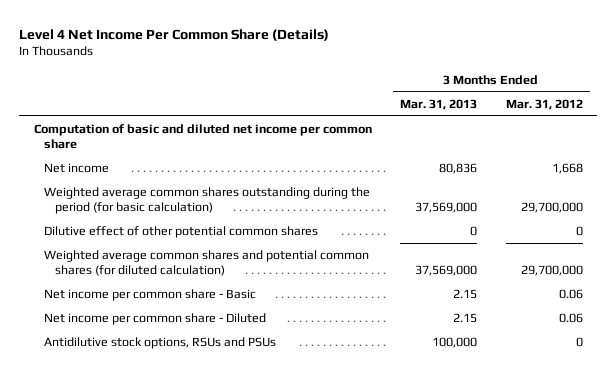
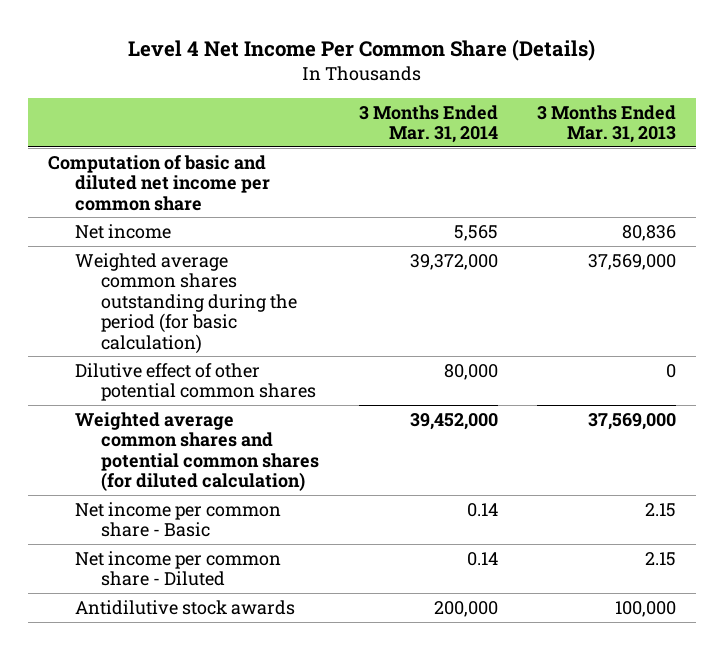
[505,98,583,110] Mar. 31, 2012 -> none
none -> [358,104,498,143] 3 Months Ended Mar. 31, 2014
[44,337,277,350] Antidilutive stock options, RSUs and PSUs -> [74,599,295,615] Antidilutive stock awards

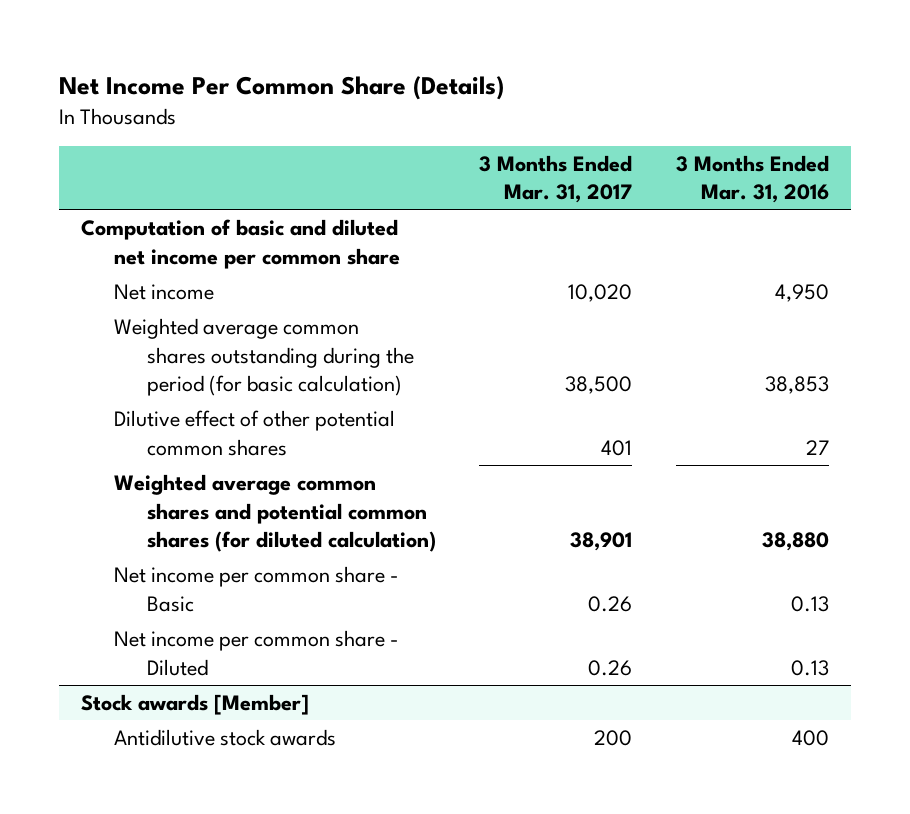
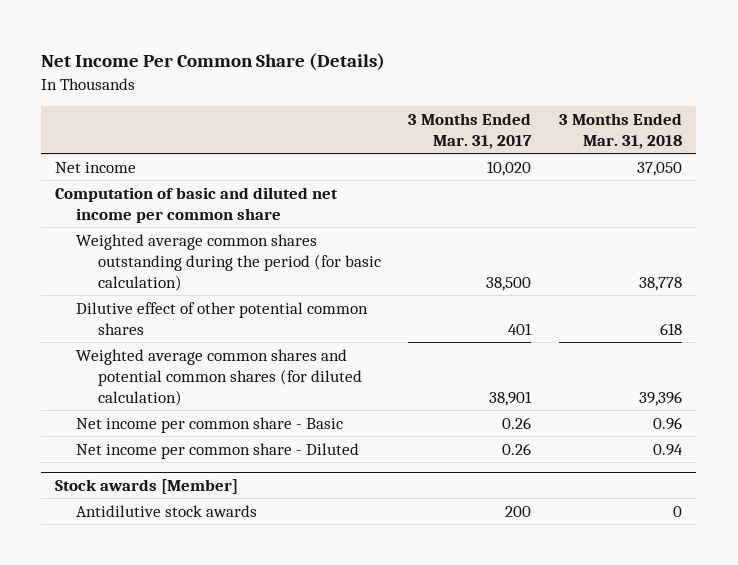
[675,154,829,204] 3 Months Ended Mar. 31, 2016 -> none
none -> [559,113,683,149] 3 Months Ended Mar. 31, 2018
[80,218,400,269] Computation of basic and diluted net income per common share -> [55,186,339,223] Computation of basic and diluted net income per common share

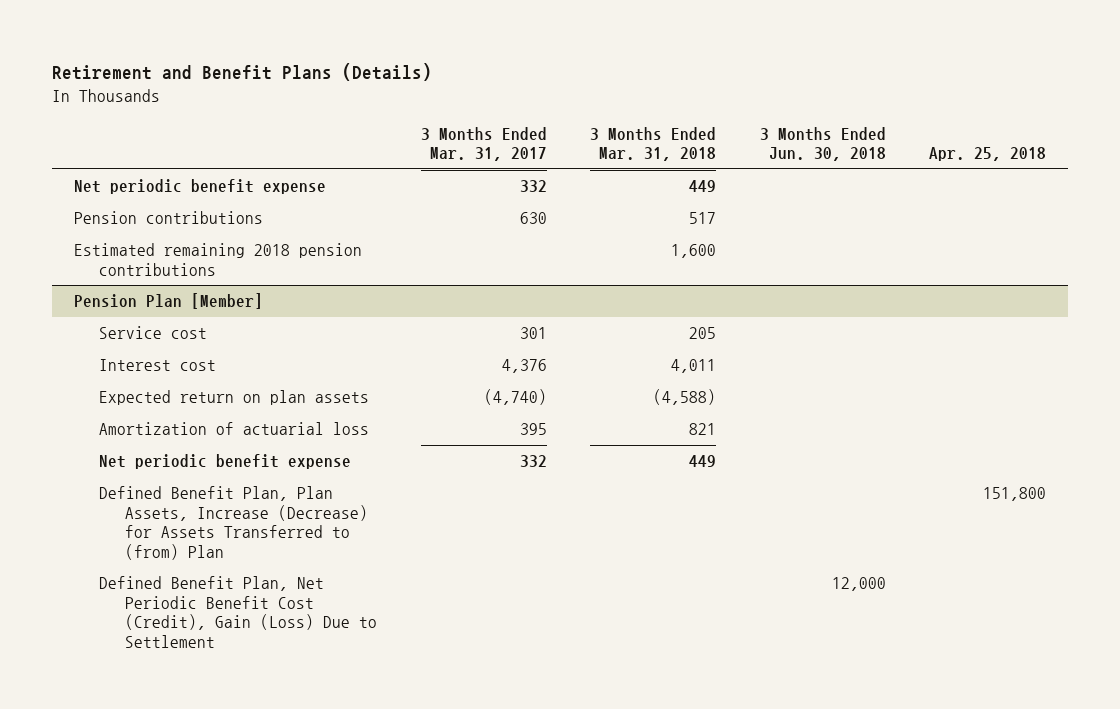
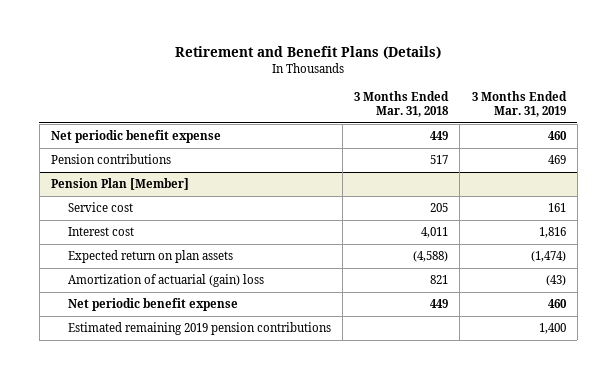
[420,126,547,162] 3 Months Ended Mar. 31, 2017 -> none
[759,126,886,162] 3 Months Ended Jun. 30, 2018 -> none
[929,147,1047,162] Apr. 25, 2018 -> none
none -> [471,90,567,118] 3 Months Ended Mar. 31, 2019
[74,243,363,276] Estimated remaining 2018 pension contributions -> none
[99,422,370,436] Amortization of actuarial loss -> [67,274,264,288] Amortization of actuarial (gain) loss
[99,486,368,560] Defined Benefit Plan, Plan Assets, Increase (Decrease) for Assets Transferred to (from) Plan -> none
[99,576,377,648] Defined Benefit Plan, Net Periodic Benefit Cost (Credit), Gain (Loss) Due to Settlement -> none
none -> [67,322,331,336] Estimated remaining 2019 pension contributions

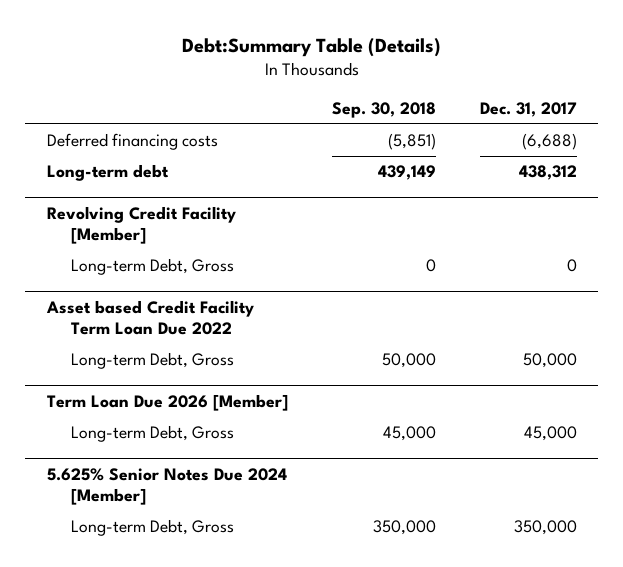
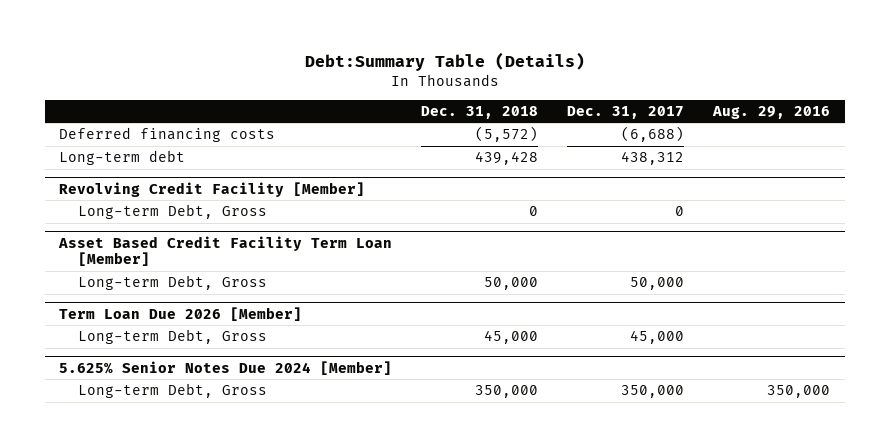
[331,102,436,119] Sep. 30, 2018 -> none
none -> [421,106,539,120] Dec. 31, 2018
none -> [712,106,831,120] Aug. 29, 2016
[45,299,254,335] Asset based Credit Facility Term Loan Due 2022 -> [58,235,393,267] Asset Based Credit Facility Term Loan [Member]

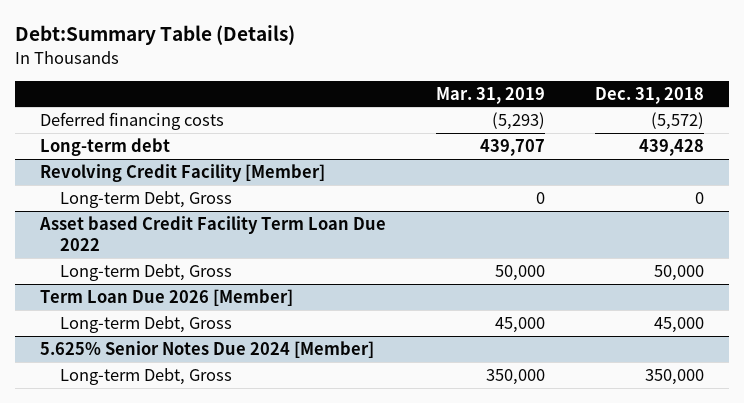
[567,106,685,120] Dec. 31, 2017 -> none
[712,106,831,120] Aug. 29, 2016 -> none
none -> [436,86,546,104] Mar. 31, 2019
[58,235,393,267] Asset Based Credit Facility Term Loan [Member] -> [39,215,387,252] Asset based Credit Facility Term Loan Due 2022

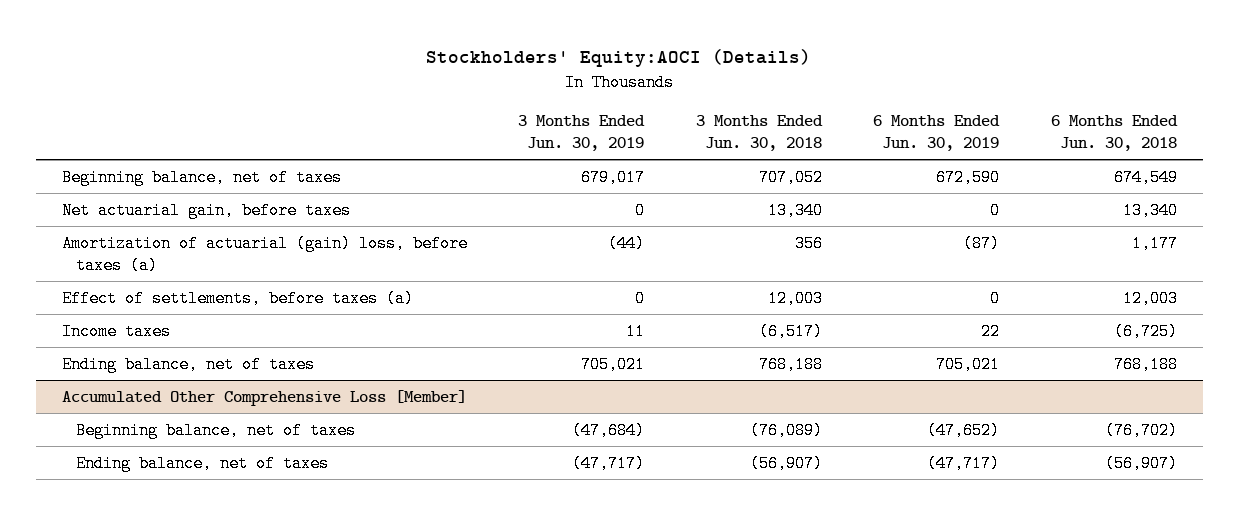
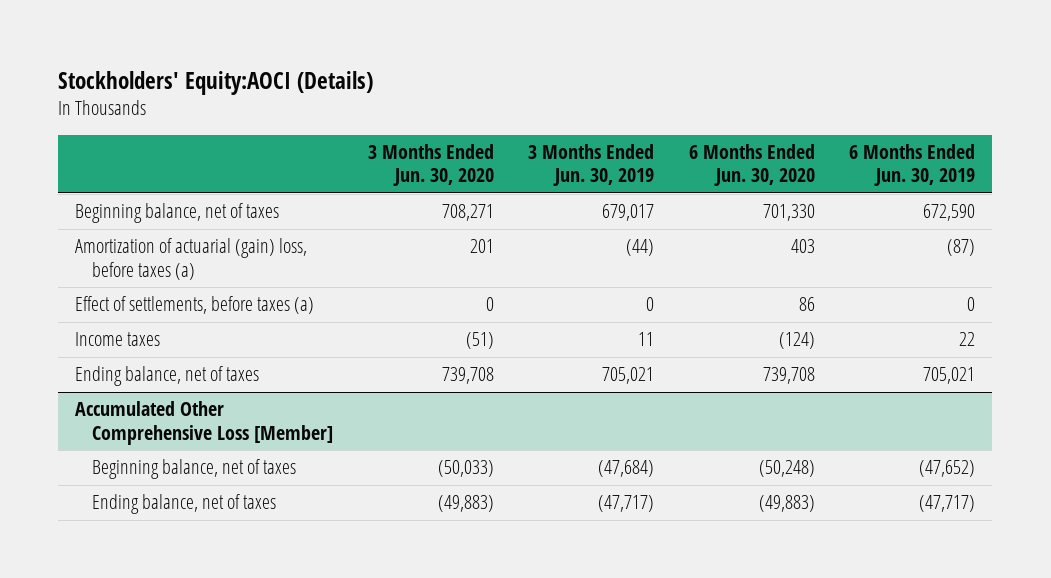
[695,114,823,151] 3 Months Ended Jun. 30, 2018 -> none
[1051,114,1179,151] 6 Months Ended Jun. 30, 2018 -> none
none -> [367,143,494,187] 3 Months Ended Jun. 30, 2020
none -> [688,143,815,187] 6 Months Ended Jun. 30, 2020
[61,201,351,219] Net actuarial gain, before taxes -> none

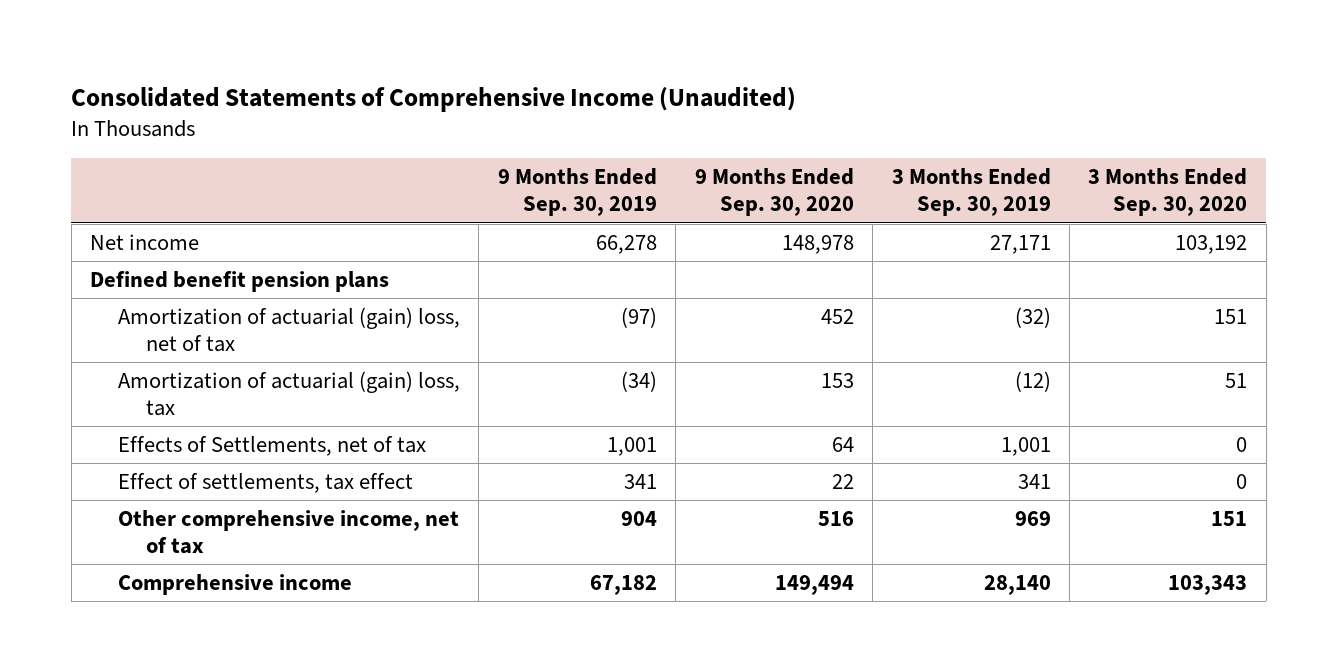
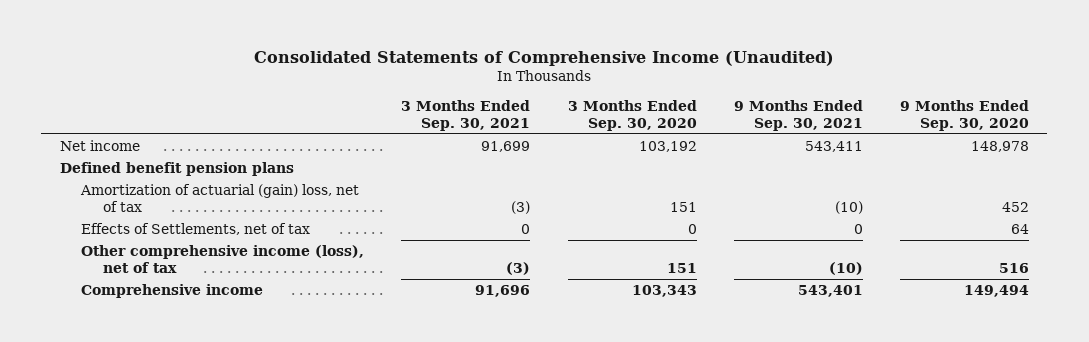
[497,168,657,217] 9 Months Ended Sep. 30, 2019 -> none
[891,168,1051,217] 3 Months Ended Sep. 30, 2019 -> none
none -> [401,99,531,131] 3 Months Ended Sep. 30, 2021
none -> [733,99,863,131] 9 Months Ended Sep. 30, 2021
[117,371,460,417] Amortization of actuarial (gain) loss, tax -> none
[117,473,413,494] Effect of settlements, tax effect -> none
[117,510,459,555] Other comprehensive income, net of tax -> [81,245,365,273] Other comprehensive income (loss), net of tax

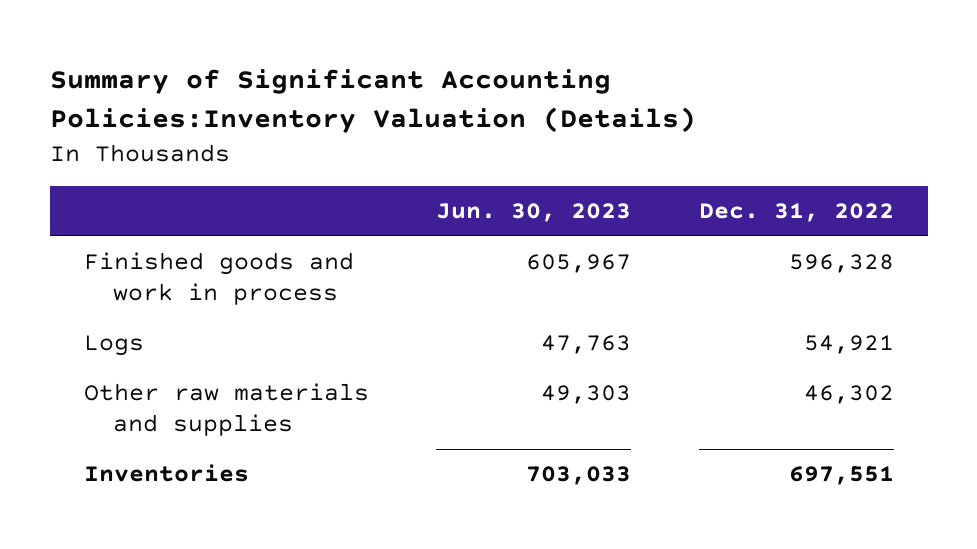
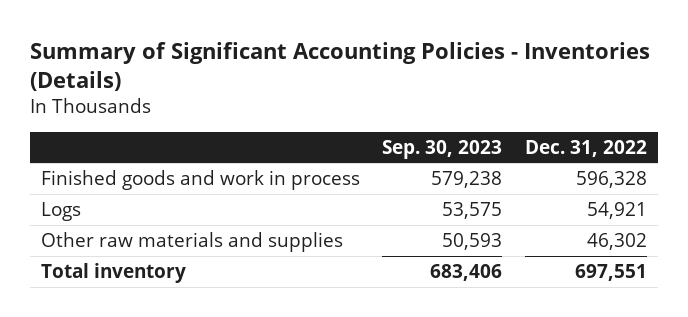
[49,69,696,134] Summary of Significant Accounting Policies:Inventory Valuation (Details) -> [29,41,650,91] Summary of Significant Accounting Policies - Inventories (Details)
[436,203,632,223] Jun. 30, 2023 -> none
none -> [382,139,503,159] Sep. 30, 2023
[83,464,249,483] Inventories -> [40,262,186,283] Total inventory

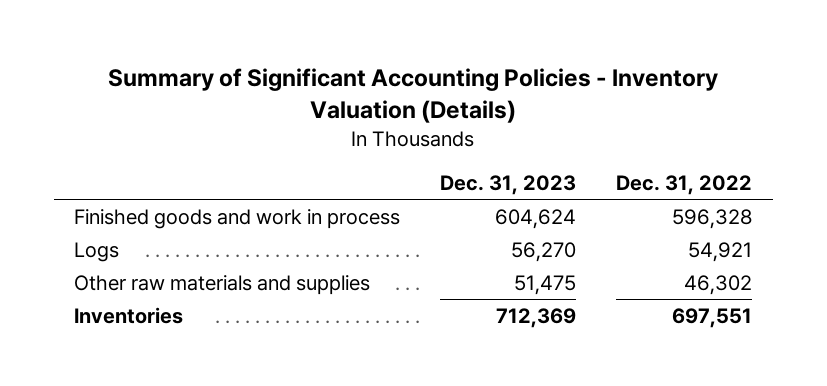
[29,41,650,91] Summary of Significant Accounting Policies - Inventories (Details) -> [108,68,719,123] Summary of Significant Accounting Policies - Inventory Valuation (Details)
[382,139,503,159] Sep. 30, 2023 -> none
none -> [440,175,577,196] Dec. 31, 2023
[40,262,186,283] Total inventory -> [74,306,184,324] Inventories

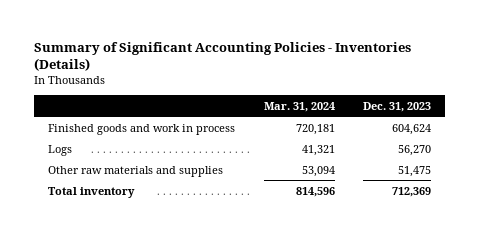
[108,68,719,123] Summary of Significant Accounting Policies - Inventory Valuation (Details) -> [34,41,412,71] Summary of Significant Accounting Policies - Inventories (Details)
[616,175,753,196] Dec. 31, 2022 -> none
none -> [263,101,335,112] Mar. 31, 2024
[74,306,184,324] Inventories -> [48,186,136,198] Total inventory

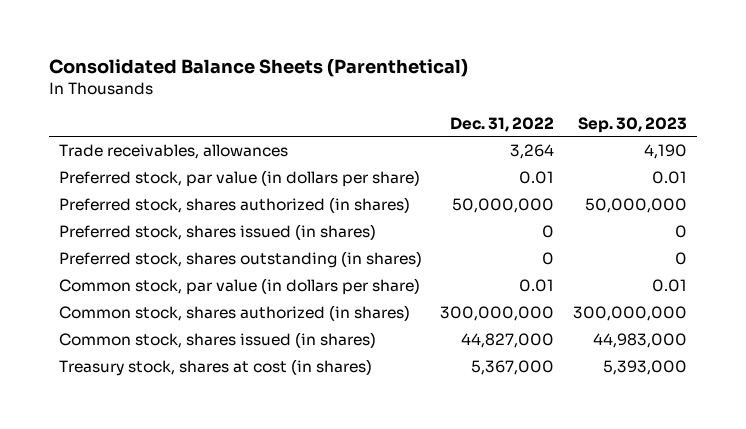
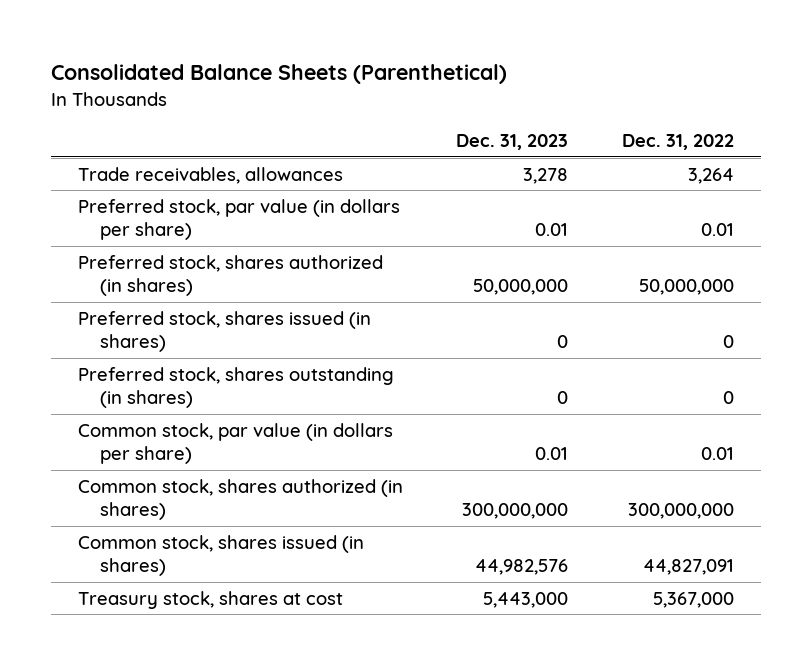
[578,116,688,133] Sep. 30, 2023 -> none
none -> [456,134,569,151] Dec. 31, 2023
[461,332,555,348] 44,827,000 -> [642,559,734,576] 44,827,091
[58,358,372,376] Treasury stock, shares at cost (in shares) -> [78,590,344,609] Treasury stock, shares at cost

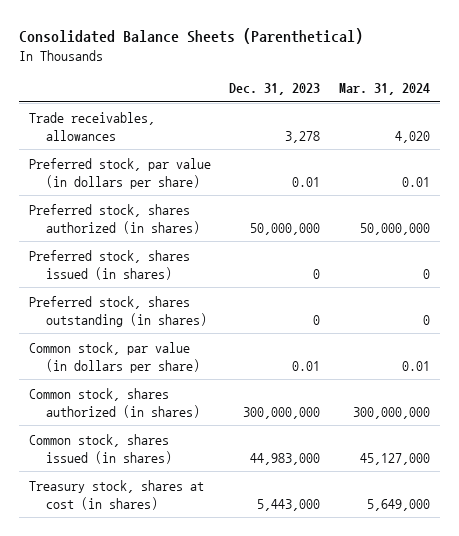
[621,134,734,151] Dec. 31, 2022 -> none
none -> [339,83,431,96] Mar. 31, 2024
[475,559,569,576] 44,982,576 -> [250,452,321,465] 44,983,000
[78,590,344,609] Treasury stock, shares at cost -> [28,479,204,510] Treasury stock, shares at cost (in shares)

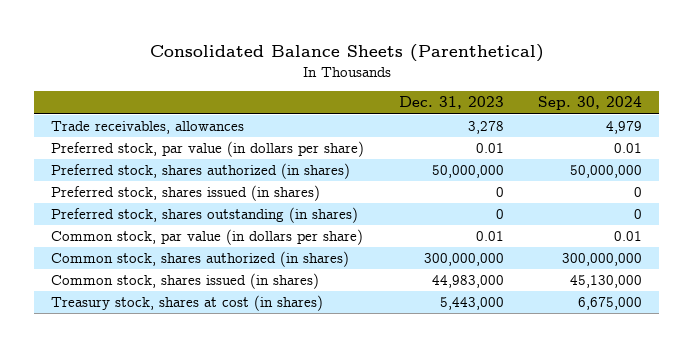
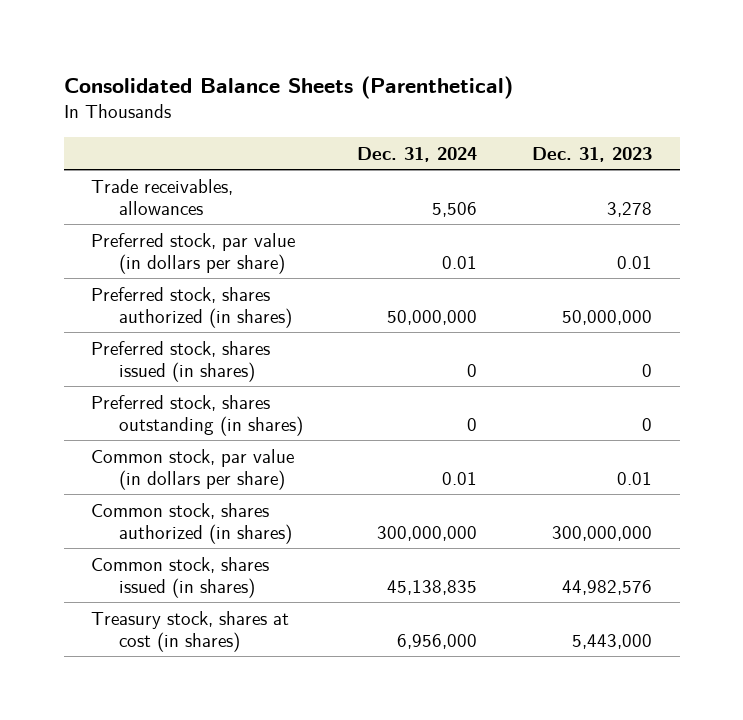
[537,96,642,111] Sep. 30, 2024 -> none
none -> [357,146,478,162] Dec. 31, 2024
[431,275,504,289] 44,983,000 -> [562,580,653,596] 44,982,576

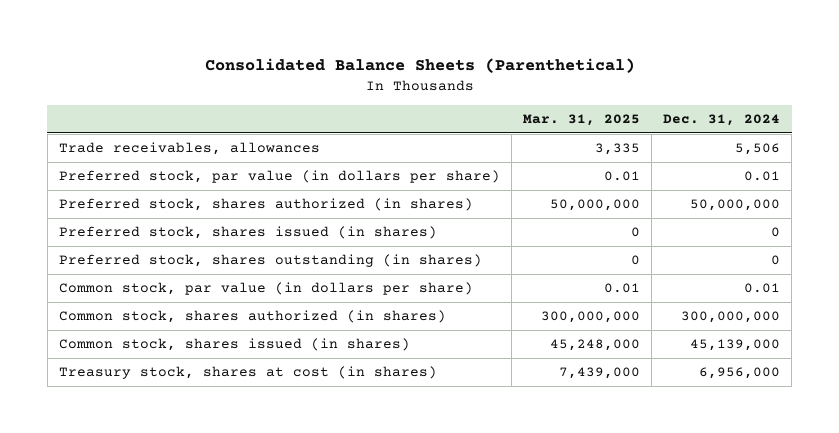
[532,146,653,162] Dec. 31, 2023 -> none
none -> [523,114,641,127] Mar. 31, 2025
[387,580,478,596] 45,138,835 -> [690,339,781,352] 45,139,000

